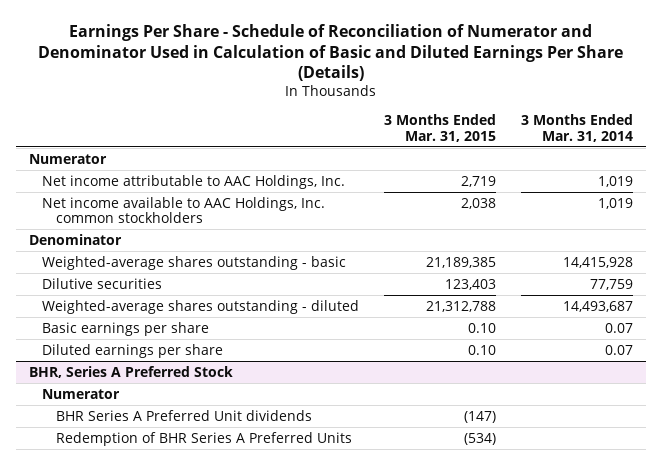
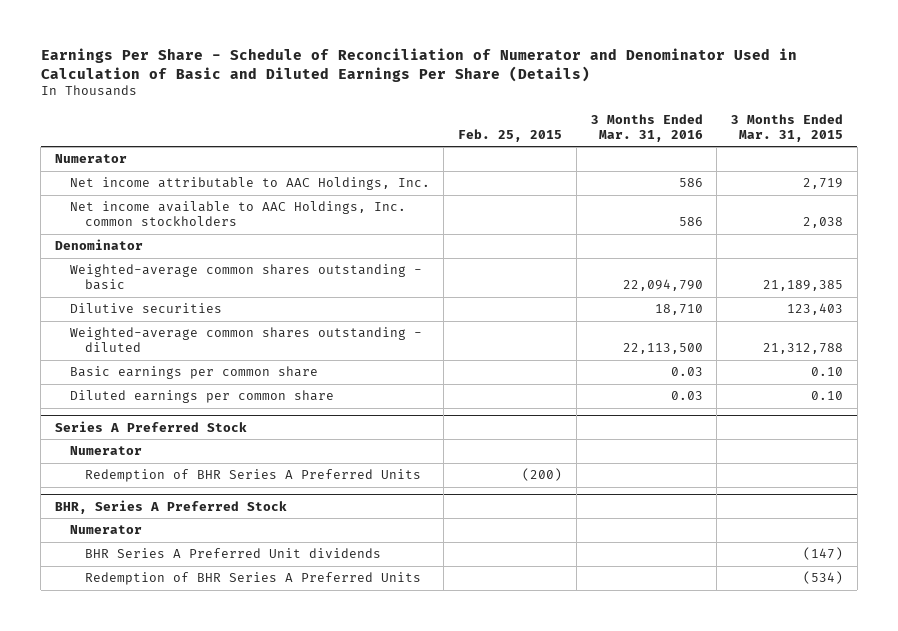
[521,114,634,142] 3 Months Ended Mar. 31, 2014 -> none
none -> [458,128,563,142] Feb. 25, 2015
none -> [590,113,703,142] 3 Months Ended Mar. 31, 2016
[42,255,347,270] Weighted-average shares outstanding - basic -> [69,264,422,290] Weighted-average common shares outstanding - basic
[42,299,360,314] Weighted-average shares outstanding - diluted -> [69,327,422,352] Weighted-average common shares outstanding - diluted
[42,321,210,336] Basic earnings per share -> [69,366,318,380] Basic earnings per common share
[42,343,224,358] Diluted earnings per share -> [69,390,334,404] Diluted earnings per common share
none -> [54,420,247,432] Series A Preferred Stock
none -> [69,446,142,456] Numerator
none -> [84,469,421,483] Redemption of BHR Series A Preferred Units

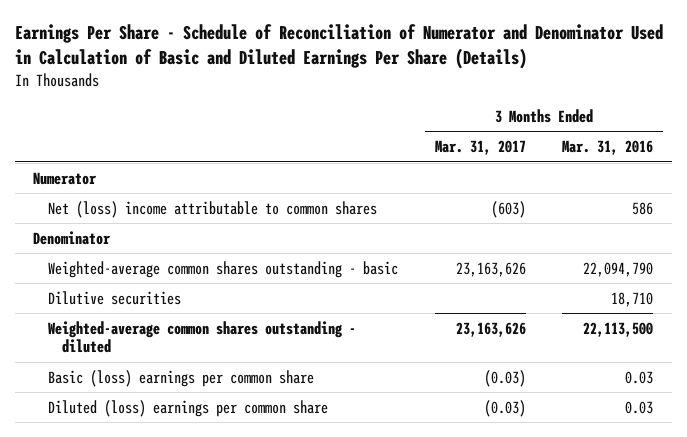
[458,128,563,142] Feb. 25, 2015 -> none
[731,113,844,142] 3 Months Ended Mar. 31, 2015 -> none
none -> [434,140,526,156] Mar. 31, 2017
[69,201,406,226] Net income available to AAC Holdings, Inc. common stockholders -> none
[69,177,430,191] Net income attributable to AAC Holdings, Inc. -> [47,200,377,218] Net (loss) income attributable to common shares
[54,420,247,432] Series A Preferred Stock -> none
[69,446,142,456] Numerator -> none
[84,469,421,483] Redemption of BHR Series A Preferred Units -> none
[54,499,287,514] BHR, Series A Preferred Stock -> none
[69,525,142,535] Numerator -> none
[84,548,381,559] BHR Series A Preferred Unit dividends -> none
[84,572,421,586] Redemption of BHR Series A Preferred Units -> none
[69,366,318,380] Basic earnings per common share -> [47,369,314,387] Basic (loss) earnings per common share
[69,390,334,404] Diluted earnings per common share -> [47,399,328,417] Diluted (loss) earnings per common share

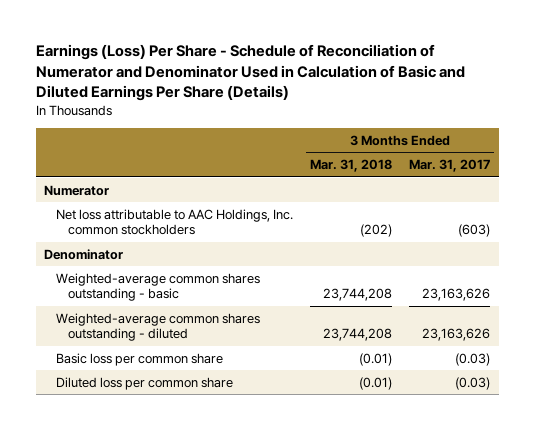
[14,24,663,70] Earnings Per Share - Schedule of Reconciliation of Numerator and Denominator Used in Calculation of Basic and Diluted Earnings Per Share (Details) -> [35,44,465,102] Earnings (Loss) Per Share - Schedule of Reconciliation of Numerator and Denominator Used in Calculation of Basic and Diluted Earnings Per Share (Details)
[562,140,654,156] Mar. 31, 2016 -> none
none -> [310,159,393,173] Mar. 31, 2018
[47,200,377,218] Net (loss) income attributable to common shares -> [56,208,294,236] Net loss attributable to AAC Holdings, Inc. common stockholders
[47,290,181,305] Dilutive securities -> none
[47,369,314,387] Basic (loss) earnings per common share -> [56,352,224,366] Basic loss per common share
[47,399,328,417] Diluted (loss) earnings per common share -> [56,376,234,390] Diluted loss per common share

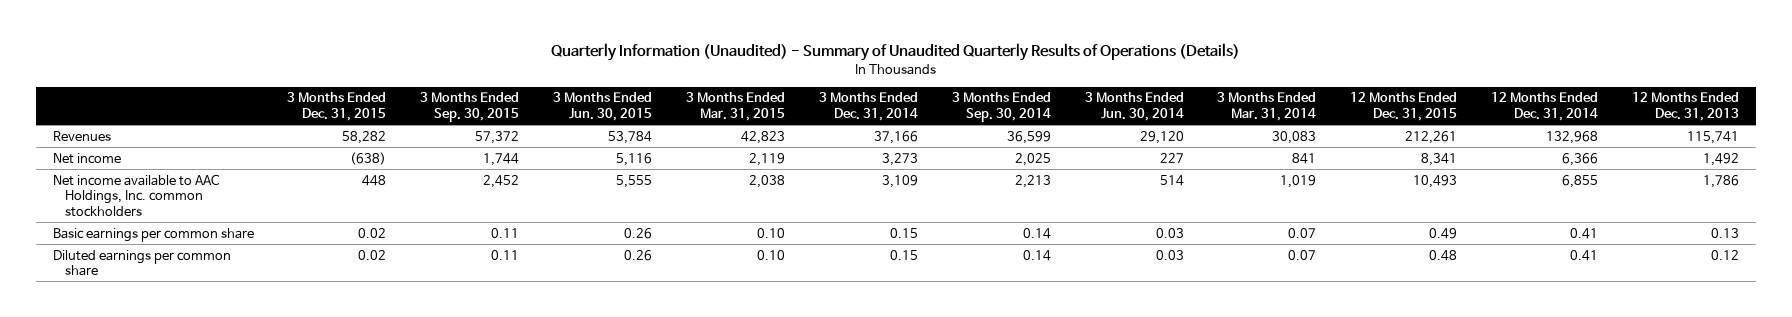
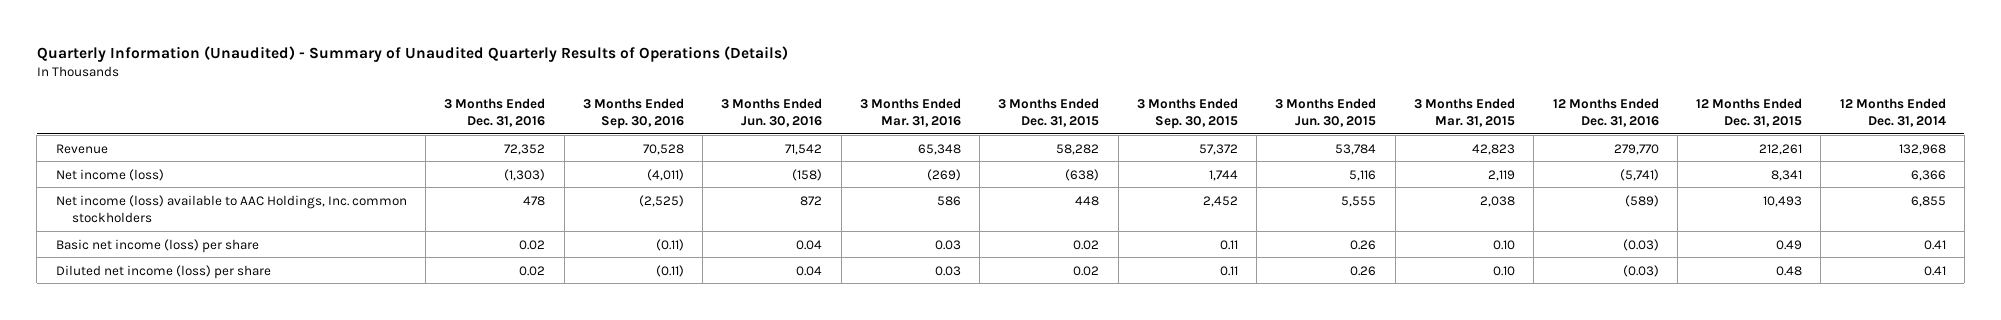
[818,92,918,122] 3 Months Ended Dec. 31, 2014 -> none
[951,92,1051,123] 3 Months Ended Sep. 30, 2014 -> none
[1084,92,1184,122] 3 Months Ended Jun. 30, 2014 -> none
[1217,92,1317,122] 3 Months Ended Mar. 31, 2014 -> none
[1632,92,1740,122] 12 Months Ended Dec. 31, 2013 -> none
none -> [444,97,546,127] 3 Months Ended Dec. 31, 2016
none -> [582,97,684,129] 3 Months Ended Sep. 30, 2016
none -> [721,97,823,127] 3 Months Ended Jun. 30, 2016
none -> [859,97,961,127] 3 Months Ended Mar. 31, 2016
none -> [1552,97,1659,127] 12 Months Ended Dec. 31, 2016
[52,130,111,141] Revenues -> [55,143,108,154] Revenue
[52,152,121,164] Net income -> [55,168,164,181] Net income (loss)
[52,173,219,218] Net income available to AAC Holdings, Inc. common stockholders -> [55,194,407,223] Net income (loss) available to AAC Holdings, Inc. common stockholders
[52,227,254,242] Basic earnings per common share -> [55,238,259,253] Basic net income (loss) per share
[52,249,231,277] Diluted earnings per common share -> [55,264,271,279] Diluted net income (loss) per share

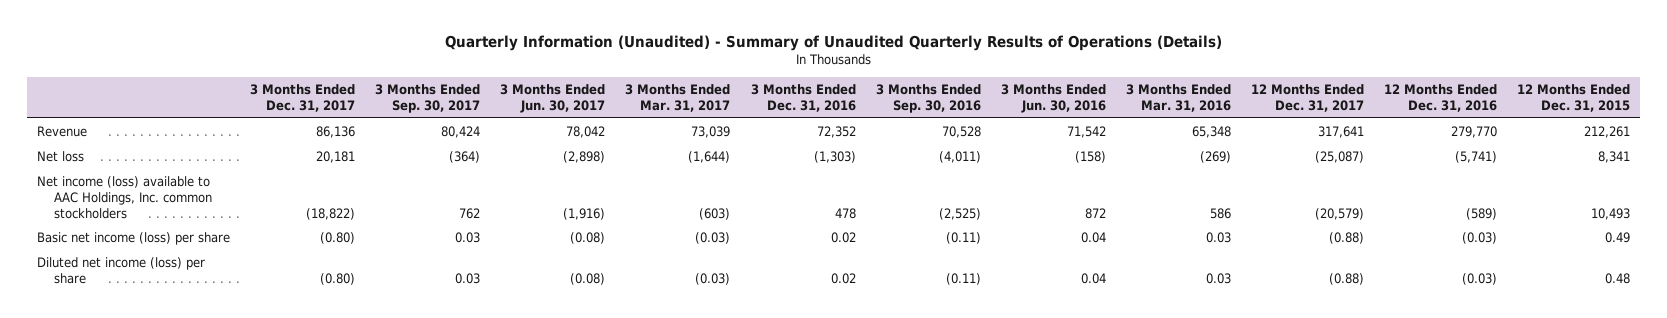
[998,97,1100,127] 3 Months Ended Dec. 31, 2015 -> none
[1136,97,1238,129] 3 Months Ended Sep. 30, 2015 -> none
[1275,97,1377,127] 3 Months Ended Jun. 30, 2015 -> none
[1414,97,1516,127] 3 Months Ended Mar. 31, 2015 -> none
[1839,97,1946,127] 12 Months Ended Dec. 31, 2014 -> none
none -> [250,84,356,113] 3 Months Ended Dec. 31, 2017
none -> [375,84,481,114] 3 Months Ended Sep. 30, 2017
none -> [500,84,606,114] 3 Months Ended Jun. 30, 2017
none -> [625,84,731,113] 3 Months Ended Mar. 31, 2017
none -> [1251,84,1365,113] 12 Months Ended Dec. 31, 2017
[55,168,164,181] Net income (loss) -> [36,151,84,163] Net loss

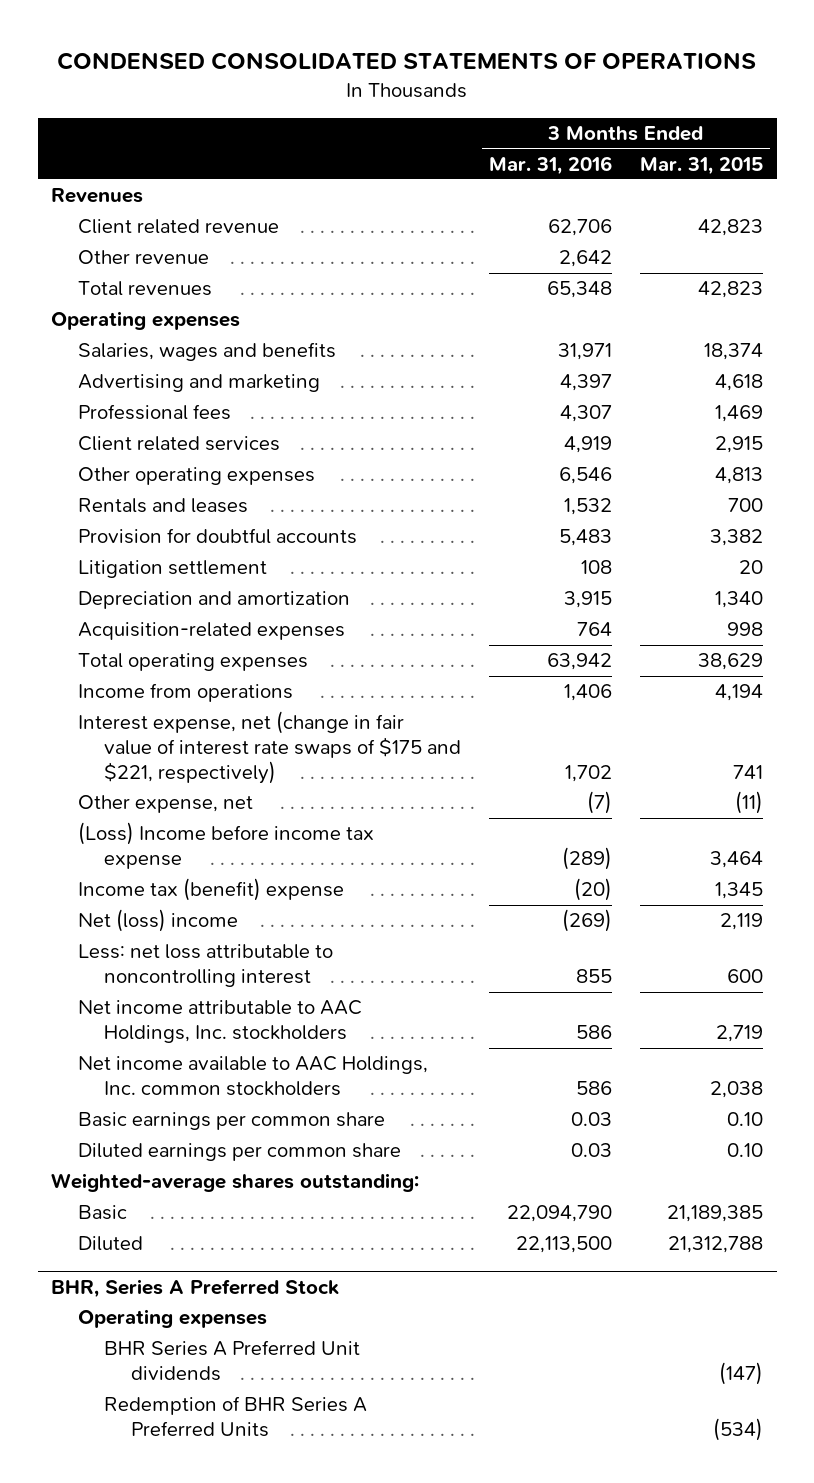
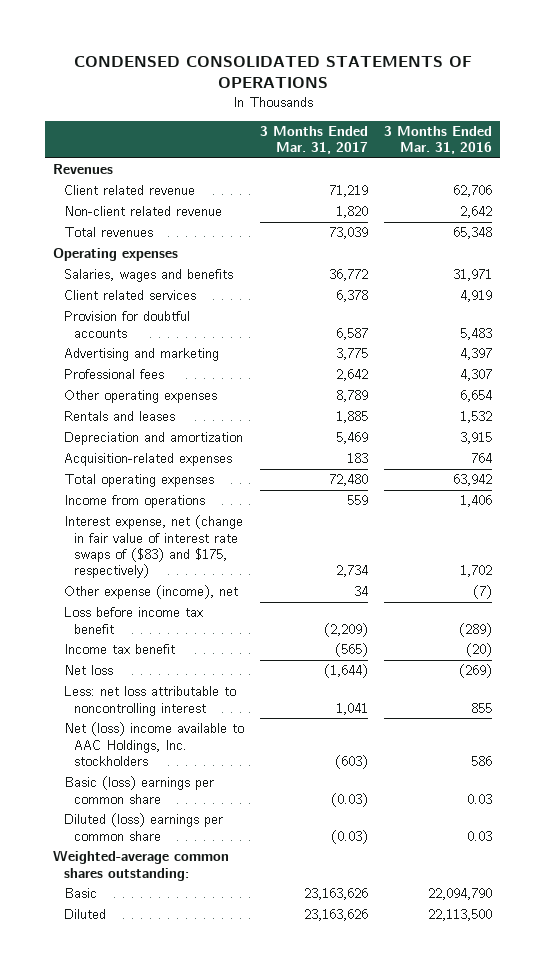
[639,156,763,175] Mar. 31, 2015 -> none
none -> [259,125,368,155] 3 Months Ended Mar. 31, 2017
[77,250,209,265] Other revenue -> [63,206,222,217] Non-client related revenue
[77,436,280,452] Client related services -> [63,290,196,301] Client related services
[77,528,357,545] Provision for doubtful accounts -> [63,311,190,338] Provision for doubtful accounts
[559,467,613,485] 6,546 -> [459,390,492,403] 6,654
[77,560,267,579] Litigation settlement -> none
[77,711,462,785] Interest expense, net (change in fair value of interest rate swaps of $175 and $221, respectively) -> [63,515,243,579] Interest expense, net (change in fair value of interest rate swaps of ($83) and $175, respectively)
[77,795,253,814] Other expense, net -> [63,585,238,600] Other expense (income), net
[77,822,374,870] (Loss) Income before income tax expense -> [63,607,203,634] Loss before income tax benefit
[77,878,344,902] Income tax (benefit) expense -> [63,644,175,655] Income tax benefit
[77,909,238,933] Net (loss) income -> [63,665,113,676] Net loss
[77,1056,428,1097] Net income available to AAC Holdings, Inc. common stockholders -> none
[77,1000,362,1044] Net income attributable to AAC Holdings, Inc. stockholders -> [63,722,244,766] Net (loss) income available to AAC Holdings, Inc. stockholders
[77,1112,385,1131] Basic earnings per common share -> [63,776,214,804] Basic (loss) earnings per common share
[77,1143,401,1162] Diluted earnings per common share -> [63,813,223,841] Diluted (loss) earnings per common share
[51,1173,420,1193] Weighted-average shares outstanding: -> [53,850,230,881] Weighted-average common shares outstanding:
[51,1278,340,1298] BHR, Series A Preferred Stock -> none
[77,1309,267,1329] Operating expenses -> none
[104,1340,361,1382] BHR Series A Preferred Unit dividends -> none
[104,1396,368,1438] Redemption of BHR Series A Preferred Units -> none

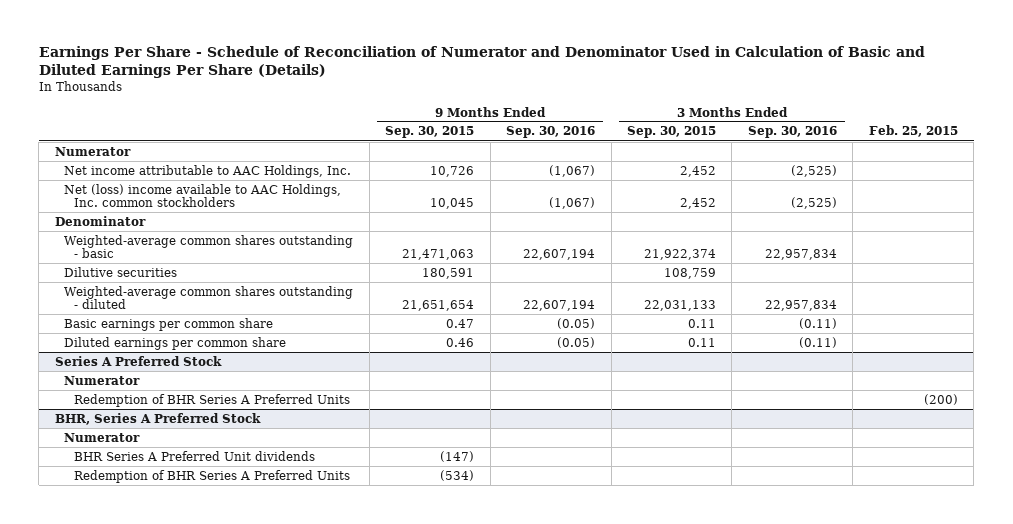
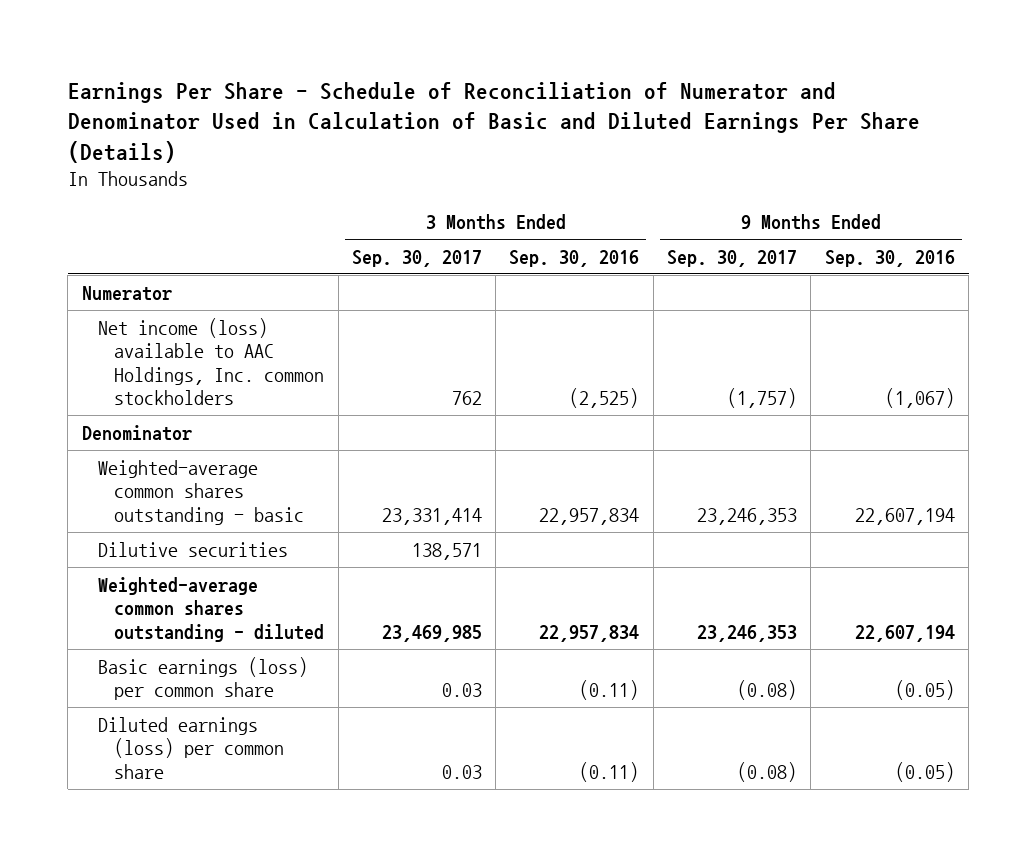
[385,126,475,139] Sep. 30, 2015 -> none
[627,126,717,139] Sep. 30, 2015 -> none
[868,125,958,138] Feb. 25, 2015 -> none
none -> [351,249,482,267] Sep. 30, 2017
none -> [667,249,798,267] Sep. 30, 2017
[64,183,342,208] Net (loss) income available to AAC Holdings, Inc. common stockholders -> none
[64,164,352,178] Net income attributable to AAC Holdings, Inc. -> [97,317,325,406] Net income (loss) available to AAC Holdings, Inc. common stockholders
[54,355,222,366] Series A Preferred Stock -> none
[64,375,141,385] Numerator -> none
[73,393,350,407] Redemption of BHR Series A Preferred Units -> none
[54,412,261,425] BHR, Series A Preferred Stock -> none
[64,432,141,442] Numerator -> none
[73,450,315,461] BHR Series A Preferred Unit dividends -> none
[73,469,350,483] Redemption of BHR Series A Preferred Units -> none
[64,317,274,331] Basic earnings per common share -> [97,656,308,701] Basic earnings (loss) per common share
[64,336,287,350] Diluted earnings per common share -> [97,716,285,779] Diluted earnings (loss) per common share

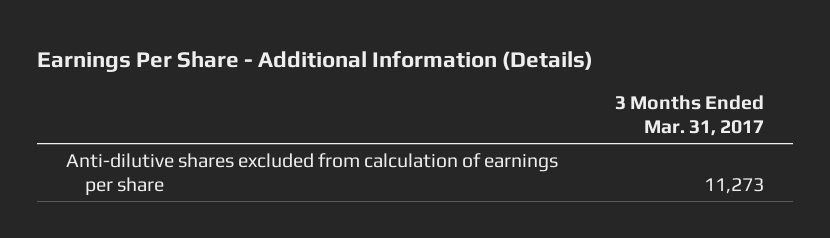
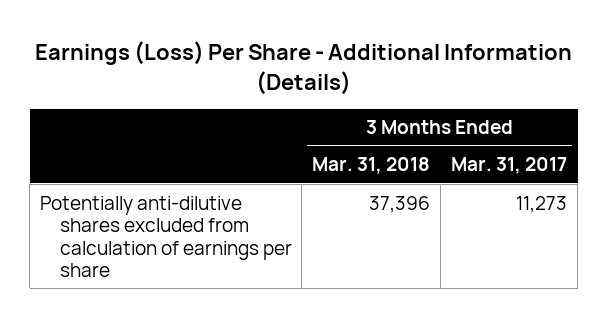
[37,51,594,73] Earnings Per Share - Additional Information (Details) -> [34,40,572,95] Earnings (Loss) Per Share - Additional Information (Details)
none -> [312,157,431,175] Mar. 31, 2018
[65,152,558,196] Anti-dilutive shares excluded from calculation of earnings per share -> [40,195,292,277] Potentially anti-dilutive shares excluded from calculation of earnings per share

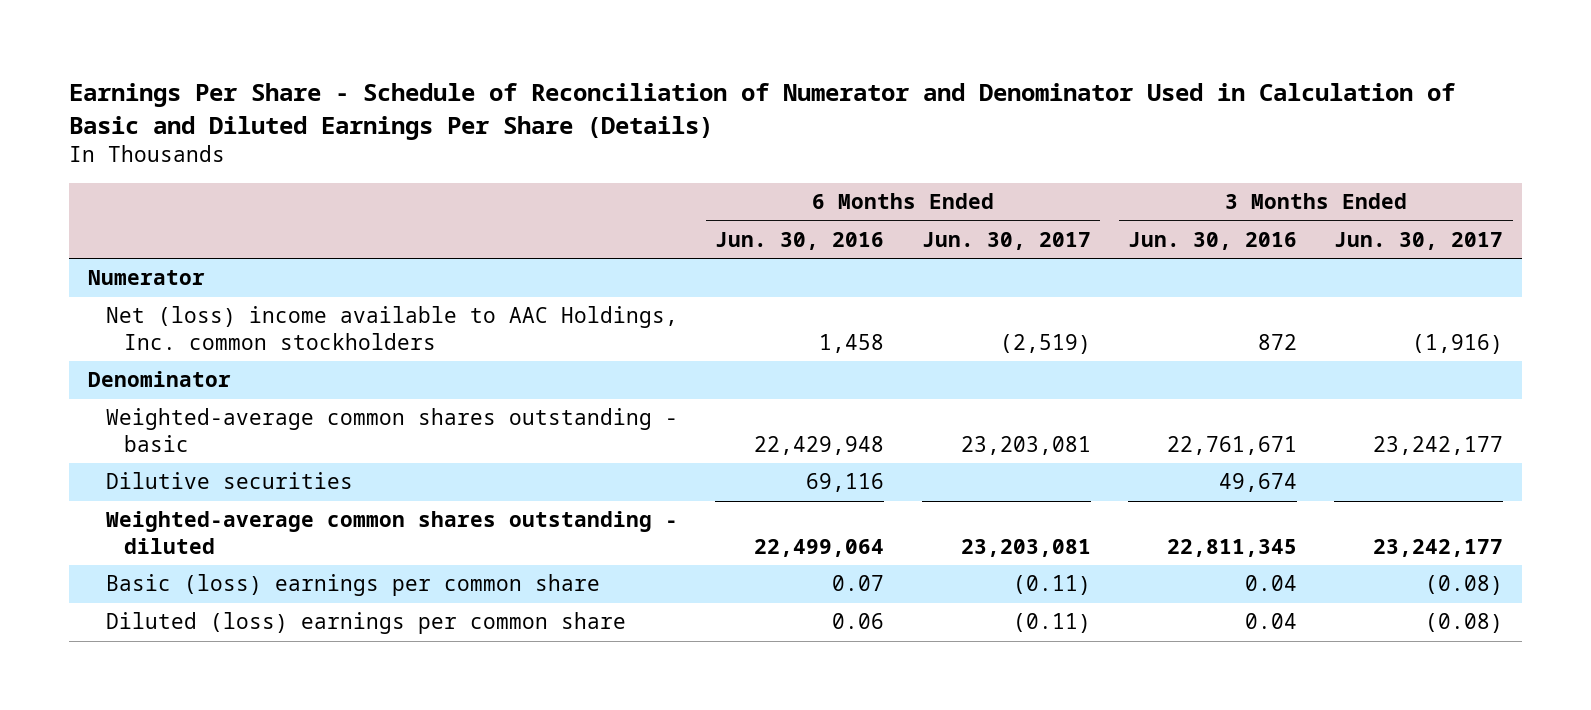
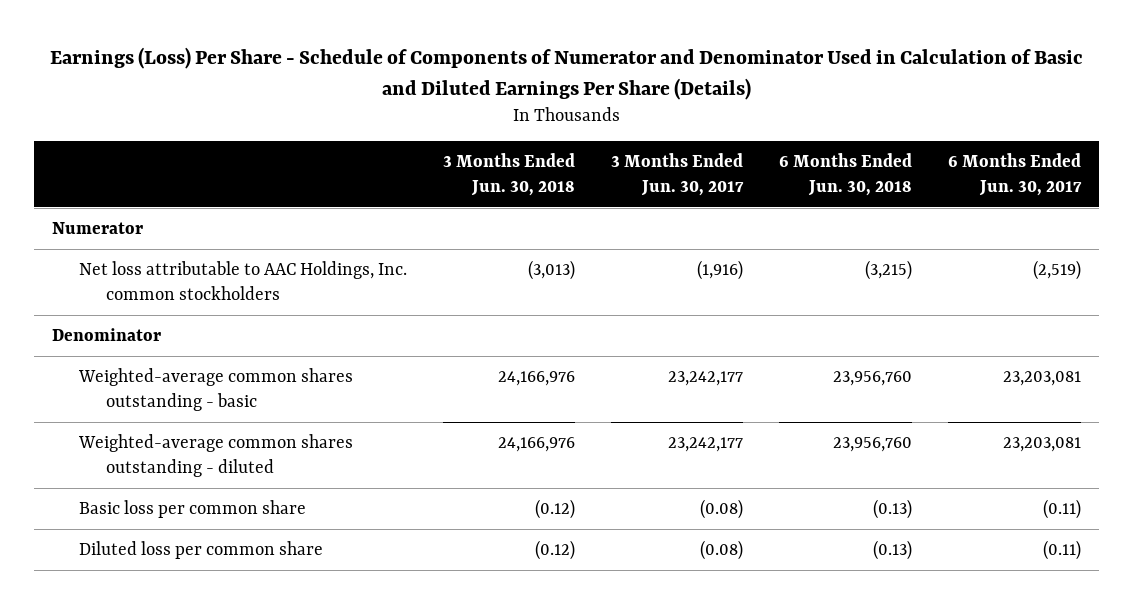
[68,83,1455,140] Earnings Per Share - Schedule of Reconciliation of Numerator and Denominator Used in Calculation of Basic and Diluted Earnings Per Share (Details) -> [49,47,1083,100] Earnings (Loss) Per Share - Schedule of Components of Numerator and Denominator Used in Calculation of Basic and Diluted Earnings Per Share (Details)
[715,231,885,250] Jun. 30, 2016 -> none
[1128,231,1298,250] Jun. 30, 2016 -> none
none -> [442,152,575,196] 3 Months Ended Jun. 30, 2018
none -> [779,152,913,196] 6 Months Ended Jun. 30, 2018
[105,306,678,351] Net (loss) income available to AAC Holdings, Inc. common stockholders -> [78,260,407,300] Net loss attributable to AAC Holdings, Inc. common stockholders
[105,472,353,490] Dilutive securities -> none
[105,574,600,597] Basic (loss) earnings per common share -> [78,499,306,518] Basic loss per common share
[105,612,626,635] Diluted (loss) earnings per common share -> [78,540,323,559] Diluted loss per common share

